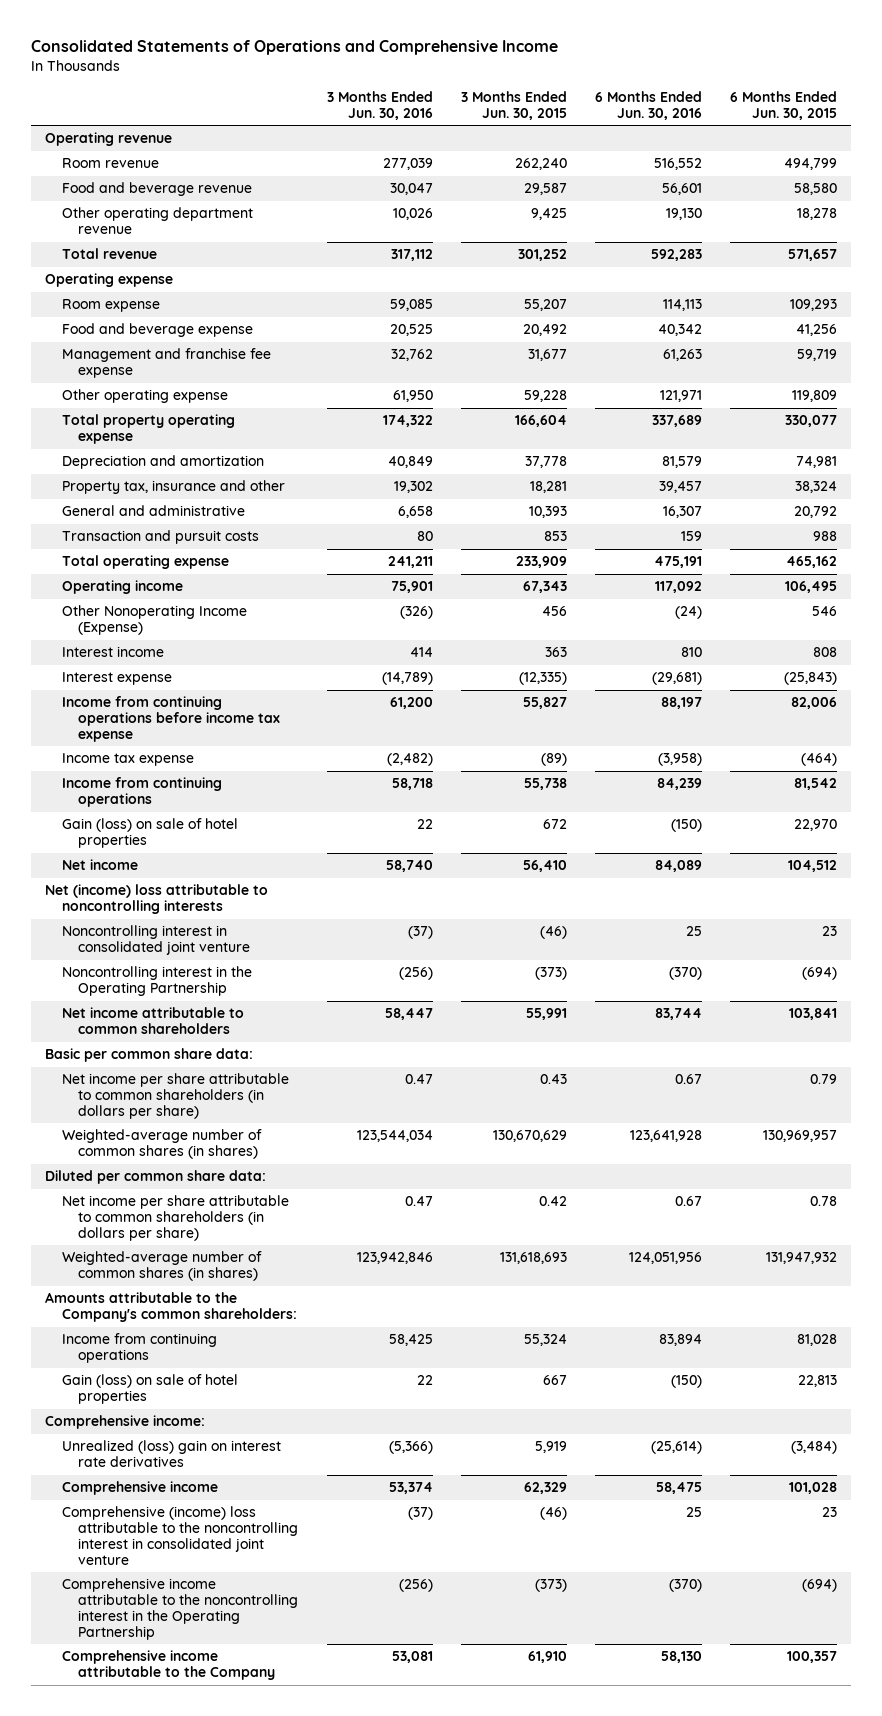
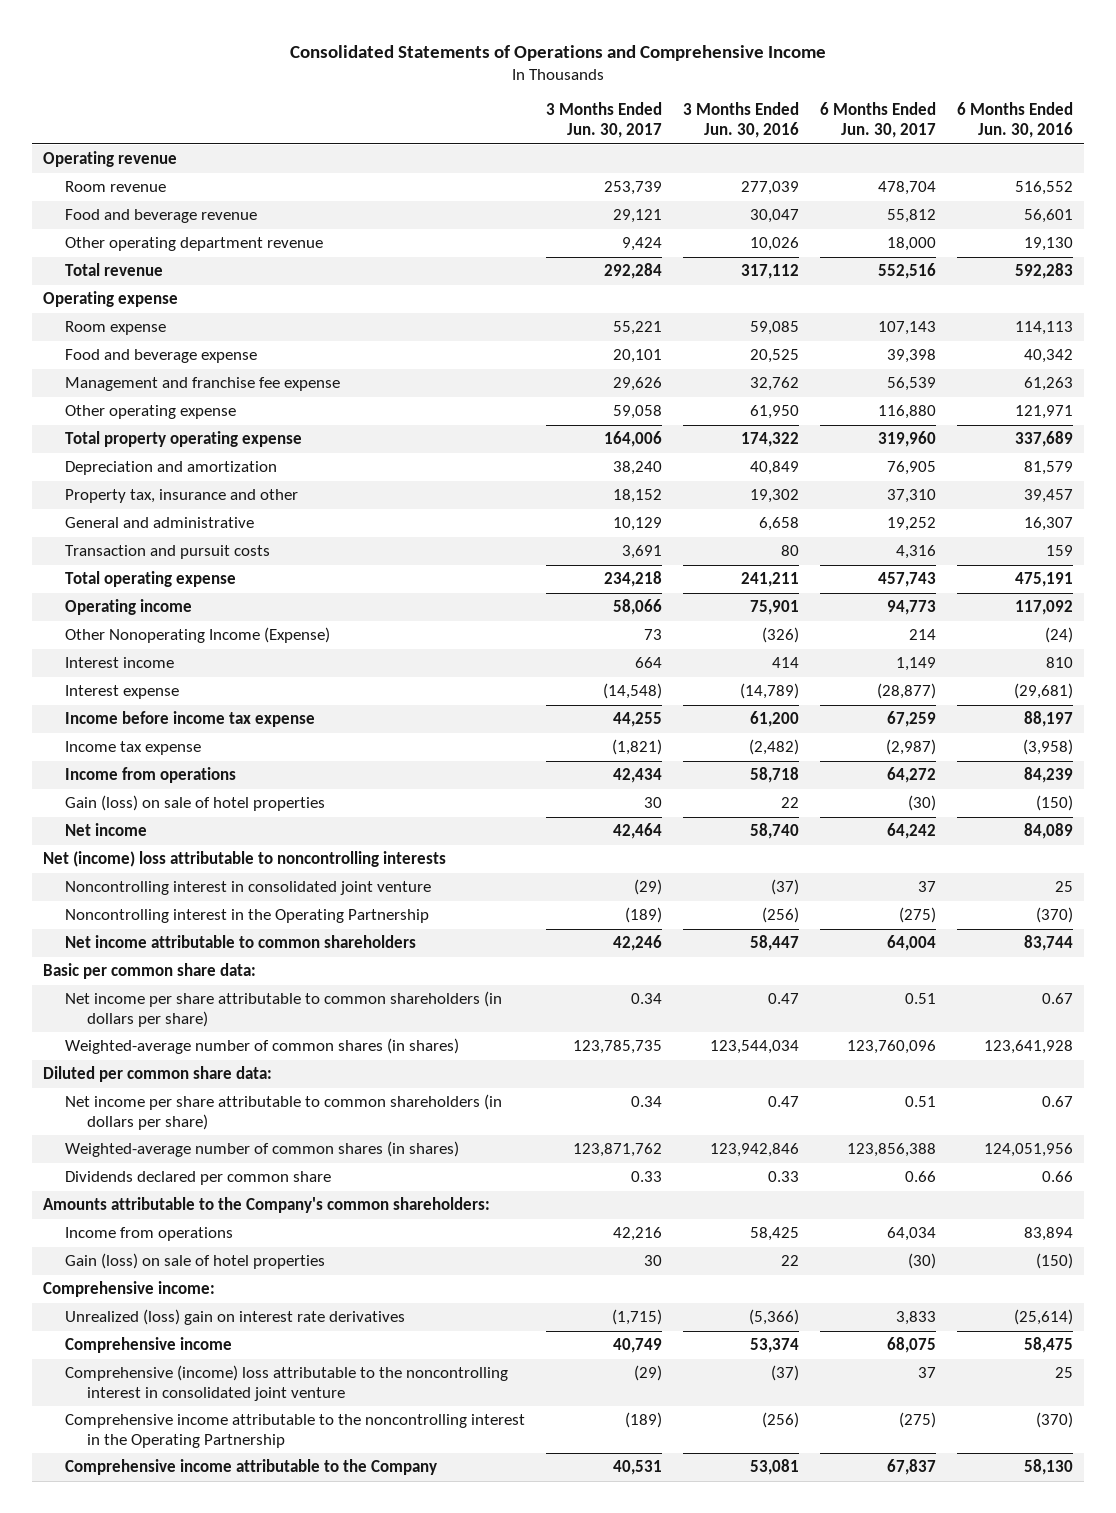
[460,90,567,120] 3 Months Ended Jun. 30, 2015 -> none
[730,90,838,120] 6 Months Ended Jun. 30, 2015 -> none
none -> [546,102,663,139] 3 Months Ended Jun. 30, 2017
none -> [820,102,937,139] 6 Months Ended Jun. 30, 2017
[61,696,281,743] Income from continuing operations before income tax expense -> [65,711,316,728] Income before income tax expense
[61,777,222,808] Income from continuing operations -> [65,767,237,784] Income from operations
none -> [65,1171,332,1186] Dividends declared per common share
[61,1333,217,1364] Income from continuing operations -> [65,1227,234,1242] Income from operations

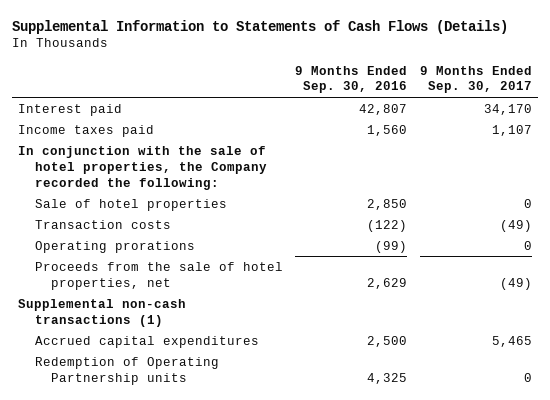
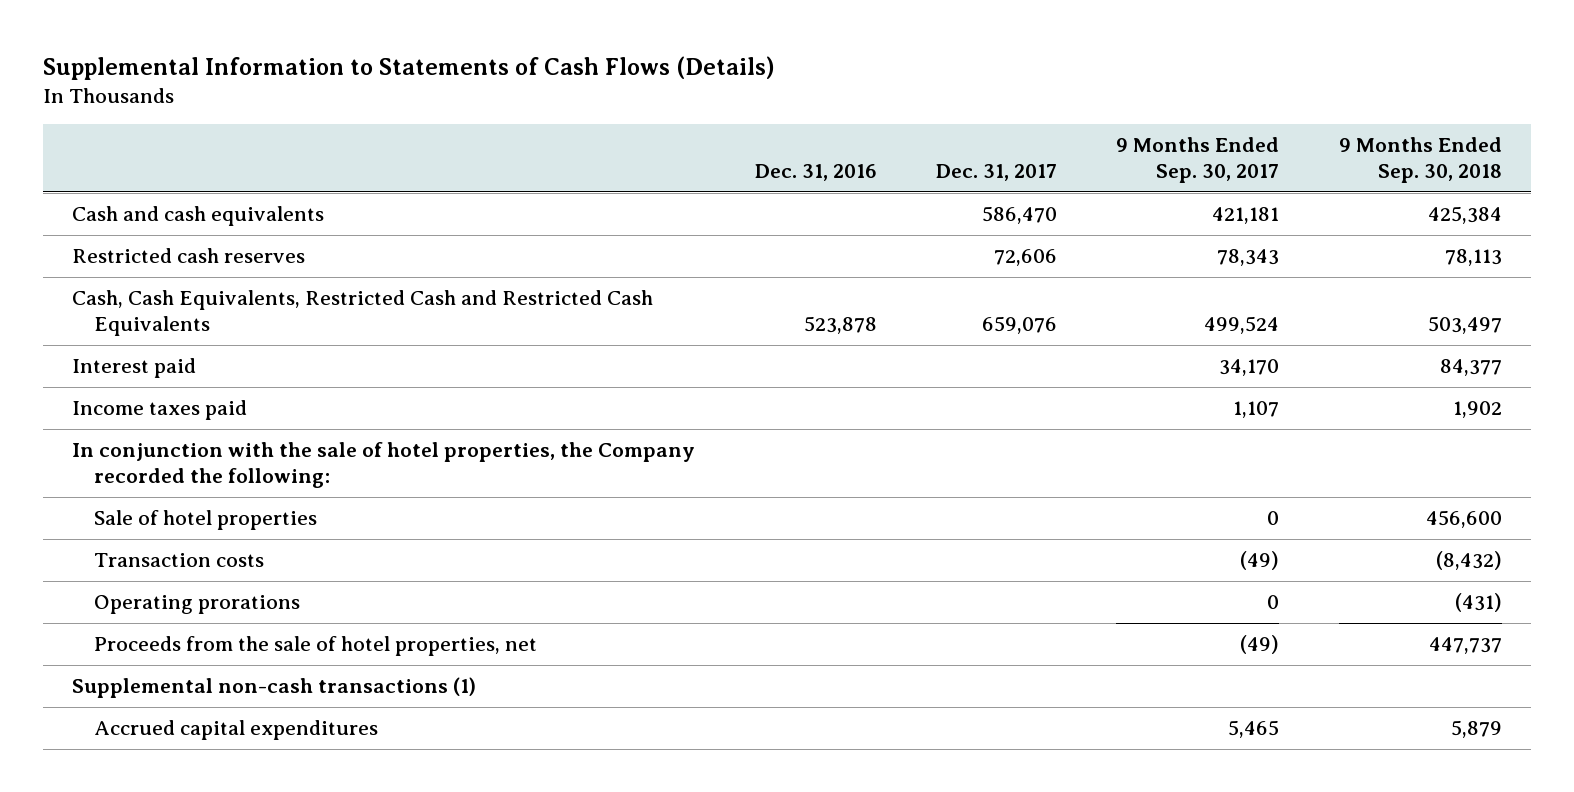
[295,65,408,94] 9 Months Ended Sep. 30, 2016 -> none
none -> [754,163,877,181] Dec. 31, 2016
none -> [935,163,1057,181] Dec. 31, 2017
none -> [1338,137,1502,183] 9 Months Ended Sep. 30, 2018
none -> [72,206,325,227] Cash and cash equivalents
none -> [72,248,306,264] Restricted cash reserves
none -> [72,290,654,336] Cash, Cash Equivalents, Restricted Cash and Restricted Cash Equivalents
[34,356,219,385] Redemption of Operating Partnership units -> none

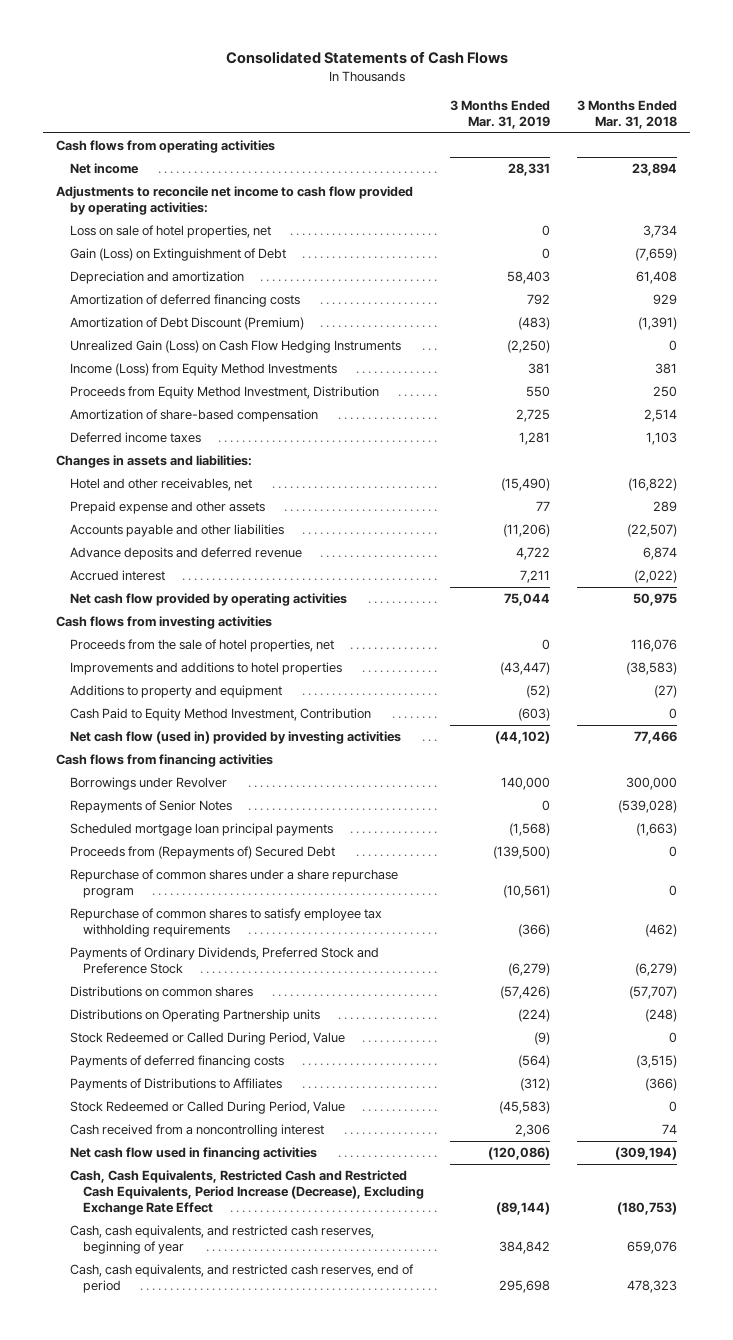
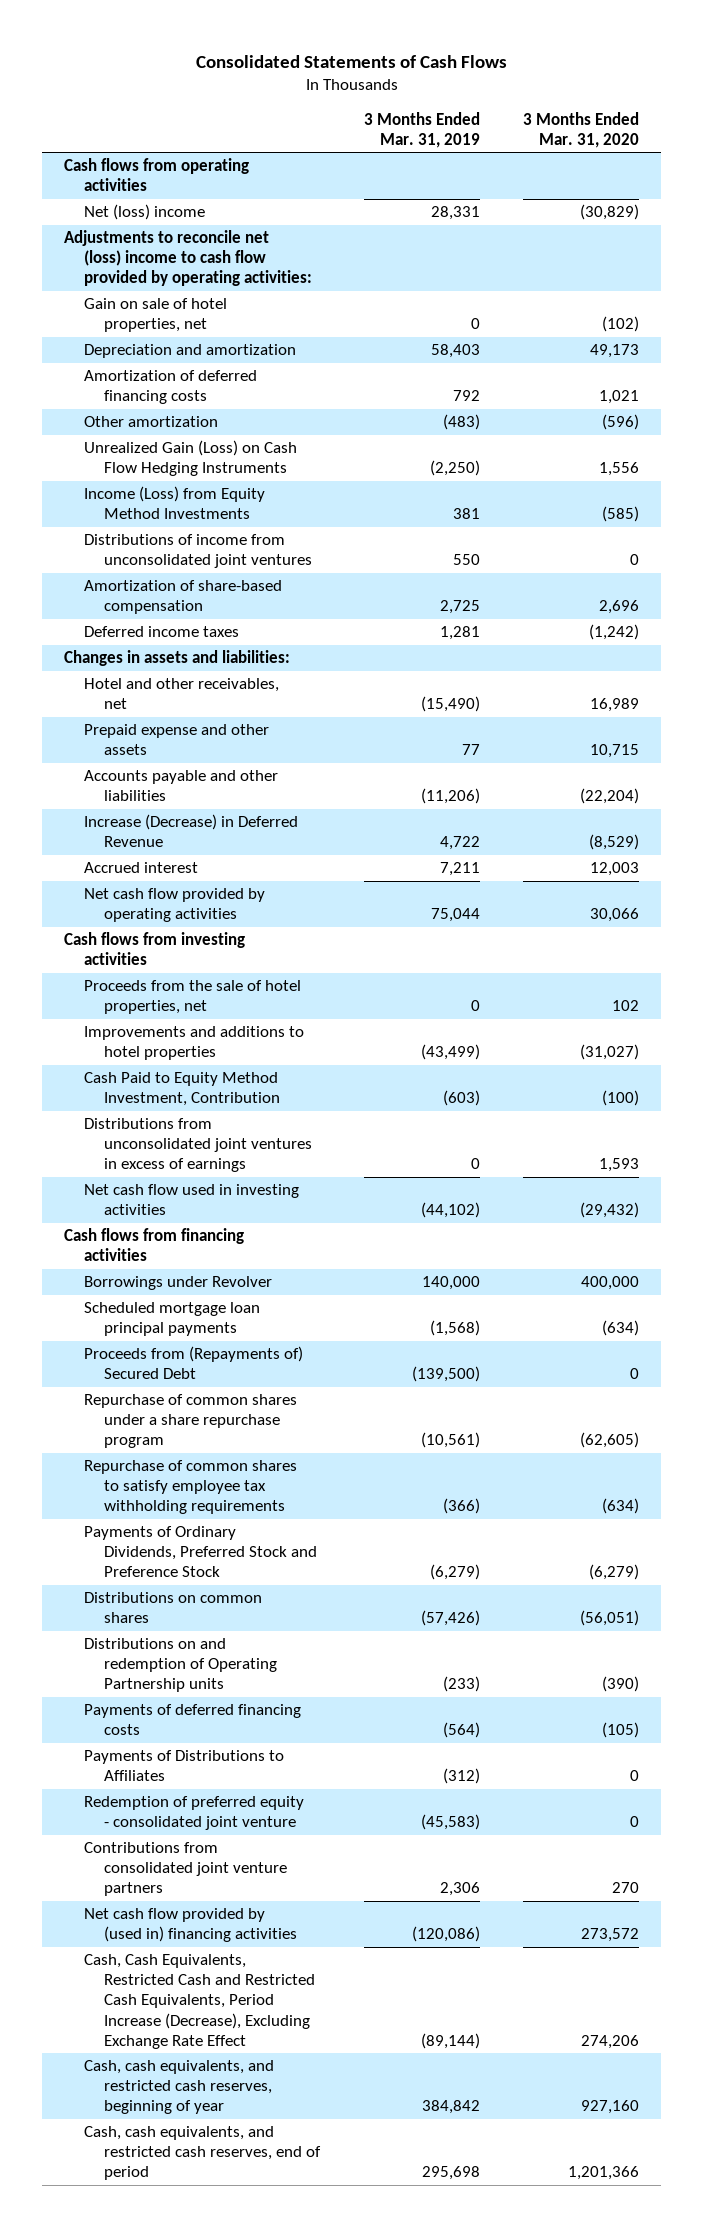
[577,99,678,130] 3 Months Ended Mar. 31, 2018 -> none
none -> [523,111,640,148] 3 Months Ended Mar. 31, 2020
[69,247,286,261] Gain (Loss) on Extinguishment of Debt -> none
[69,162,139,174] Net income -> [83,204,205,221] Net (loss) income
[56,185,414,216] Adjustments to reconcile net income to cash flow provided by operating activities: -> [63,230,312,287] Adjustments to reconcile net (loss) income to cash flow provided by operating activities:
[69,224,271,238] Loss on sale of hotel properties, net -> [83,298,227,333] Gain on sale of hotel properties, net
[69,316,304,330] Amortization of Debt Discount (Premium) -> [83,416,218,428] Other amortization
[69,385,379,399] Proceeds from Equity Method Investment, Distribution -> [83,534,312,569] Distributions of income from unconsolidated joint ventures
[69,546,302,560] Advance deposits and deferred revenue -> [83,814,298,848] Increase (Decrease) in Deferred Revenue
[69,684,282,698] Additions to property and equipment -> none
[500,661,551,675] (43,447) -> [420,1044,480,1061] (43,499)
none -> [83,1118,312,1173] Distributions from unconsolidated joint ventures in excess of earnings
[69,730,401,744] Net cash flow (used in) provided by investing activities -> [83,1184,299,1216] Net cash flow used in investing activities
[69,799,232,813] Repayments of Senior Notes -> none
[69,1031,345,1045] Stock Redeemed or Called During Period, Value -> none
[69,1008,320,1022] Distributions on Operating Partnership units -> [83,1638,277,1693] Distributions on and redemption of Operating Partnership units
[518,1008,551,1022] (224) -> [442,1676,480,1693] (233)
[69,1100,345,1114] Stock Redeemed or Called During Period, Value -> [83,1796,304,1831] Redemption of preferred equity - consolidated joint venture
[69,1123,324,1137] Cash received from a noncontrolling interest -> [83,1842,287,1897] Contributions from consolidated joint venture partners
[69,1146,317,1160] Net cash flow used in financing activities -> [83,1908,297,1943] Net cash flow provided by (used in) financing activities

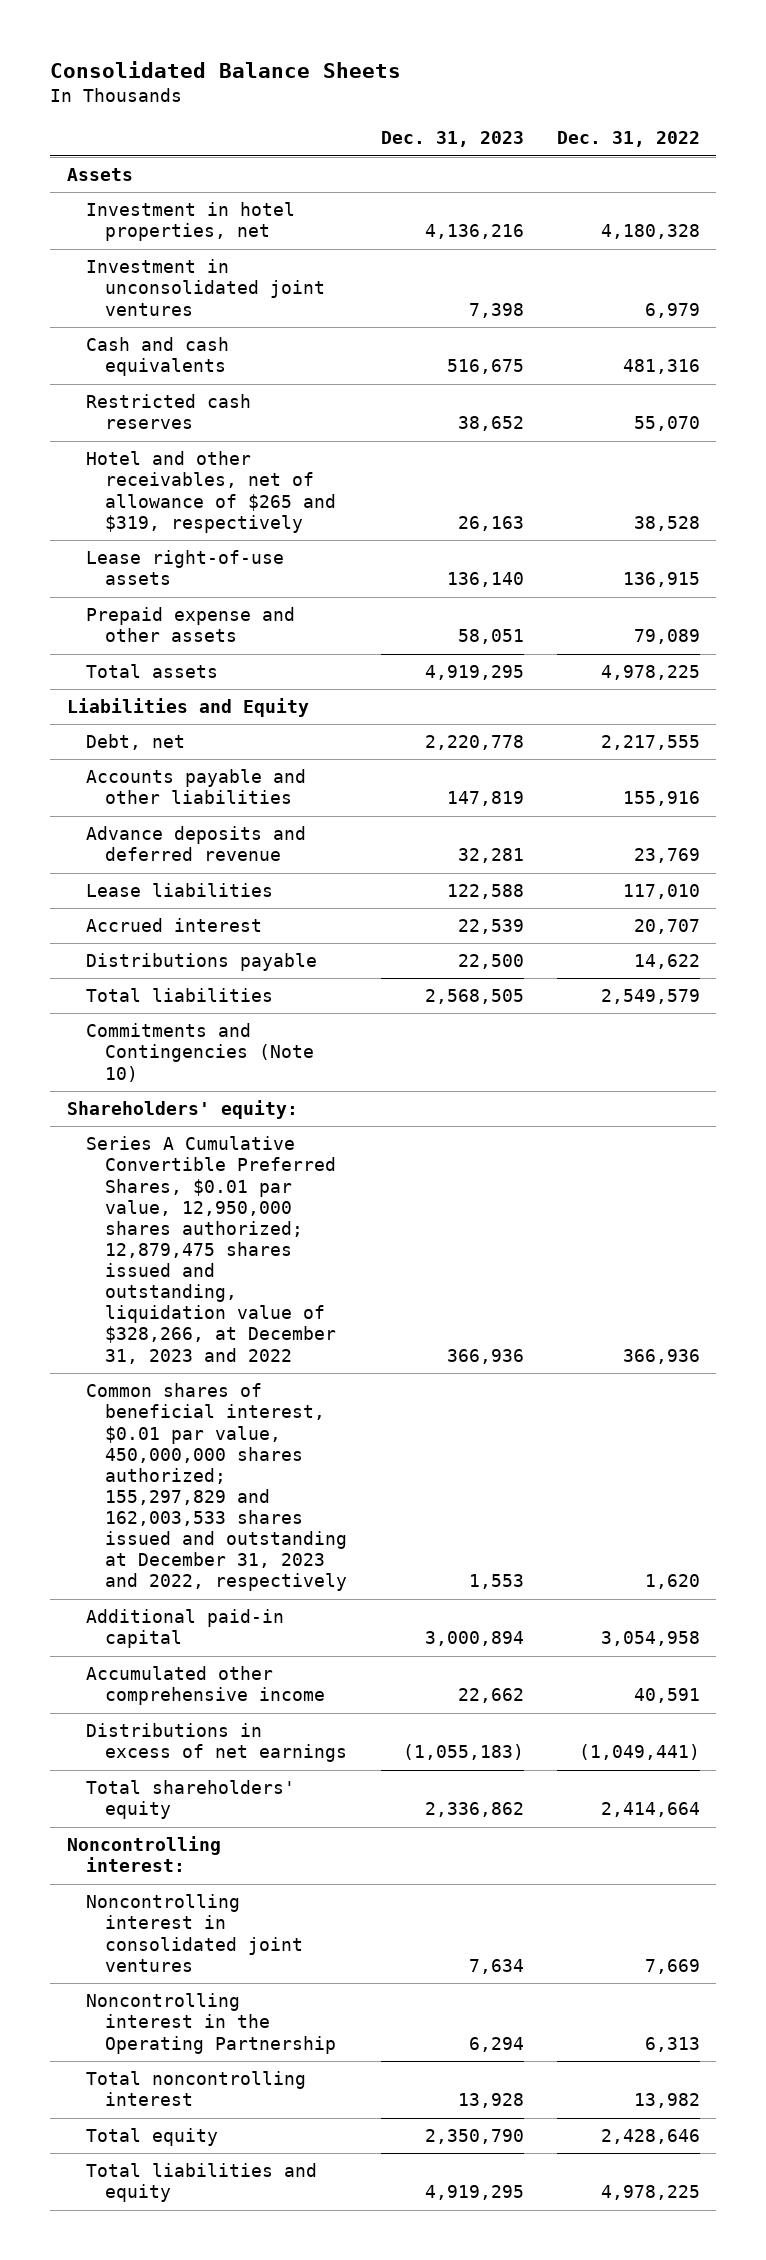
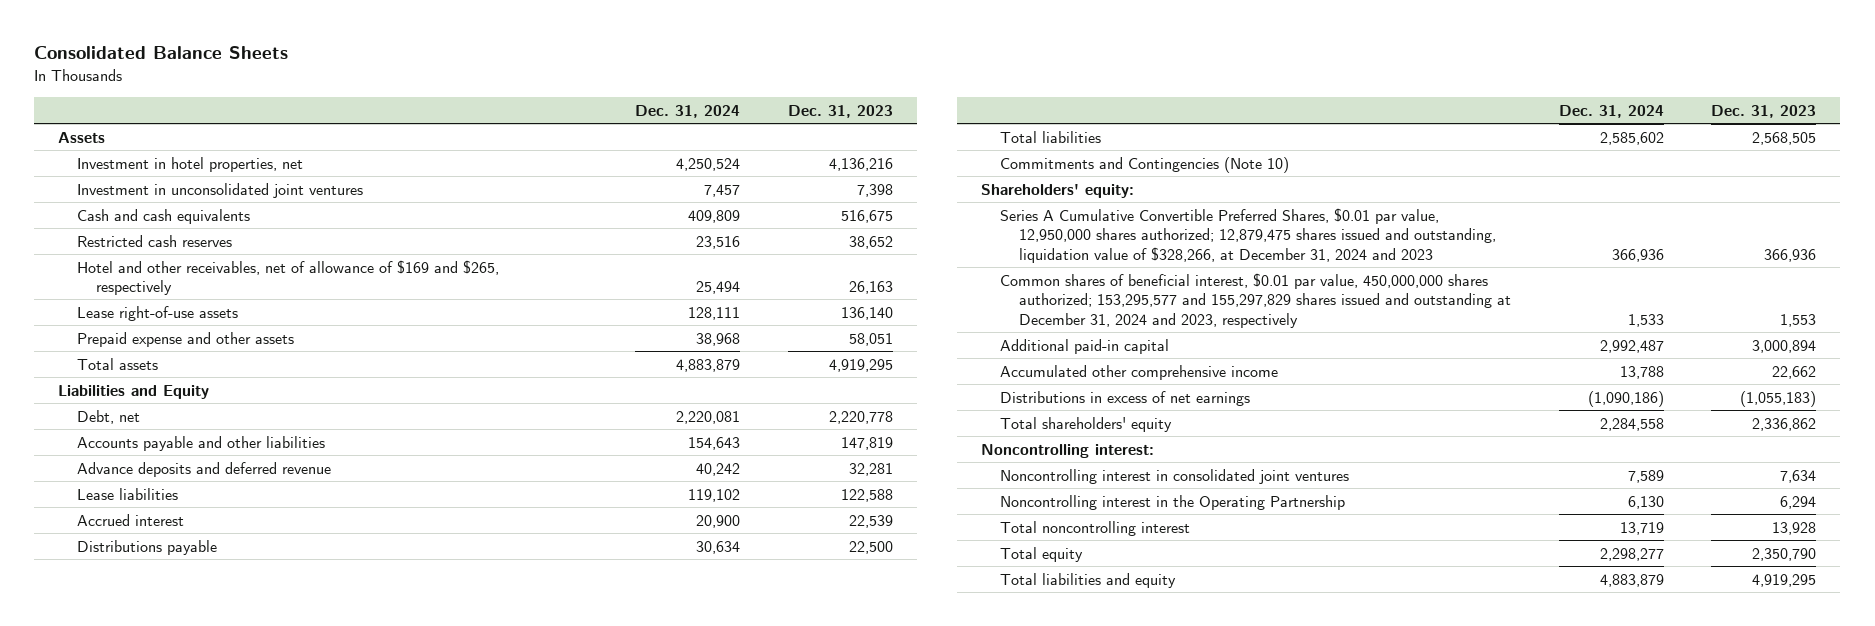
[556,131,700,148] Dec. 31, 2022 -> none
none -> [635,104,741,118] Dec. 31, 2024
[85,451,337,533] Hotel and other receivables, net of allowance of $265 and $319, respectively -> [77,259,500,296] Hotel and other receivables, net of allowance of $169 and $265, respectively
[85,1136,337,1364] Series A Cumulative Convertible Preferred Shares, $0.01 par value, 12,950,000 shares authorized; 12,879,475 shares issued and outstanding, liquidation value of $328,266, at December 31, 2023 and 2022 -> [1000,207,1496,264] Series A Cumulative Convertible Preferred Shares, $0.01 par value, 12,950,000 shares authorized; 12,879,475 shares issued and outstanding, liquidation value of $328,266, at December 31, 2024 and 2023
[85,1383,348,1592] Common shares of beneficial interest, $0.01 par value, 450,000,000 shares authorized; 155,297,829 and 162,003,533 shares issued and outstanding at December 31, 2023 and 2022, respectively -> [1000,272,1511,329] Common shares of beneficial interest, $0.01 par value, 450,000,000 shares authorized; 153,295,577 and 155,297,829 shares issued and outstanding at December 31, 2024 and 2023, respectively

